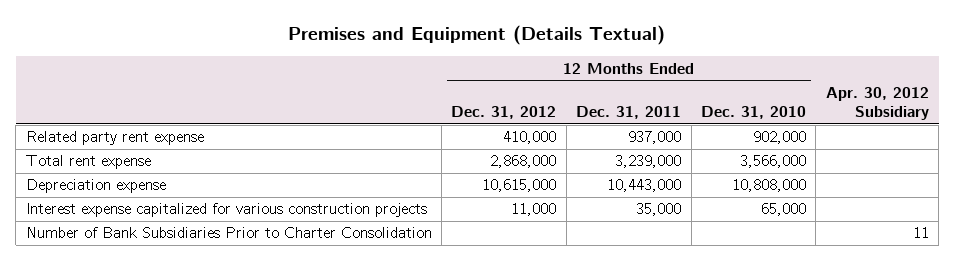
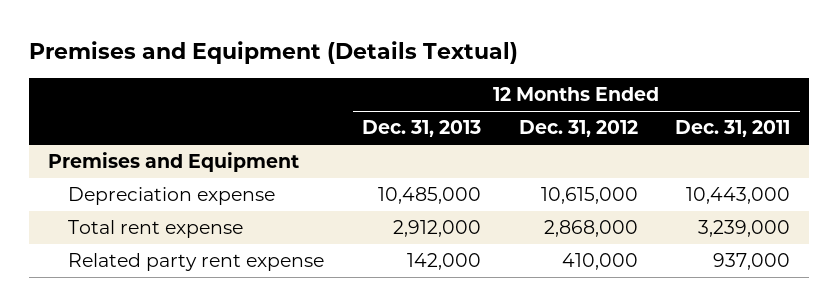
[701,106,807,120] Dec. 31, 2010 -> none
[825,86,929,121] Apr. 30, 2012 Subsidiary -> none
none -> [361,120,481,138] Dec. 31, 2013
none -> [48,152,300,173] Premises and Equipment
[25,203,427,218] Interest expense capitalized for various construction projects -> none
[25,227,432,239] Number of Bank Subsidiaries Prior to Charter Consolidation -> none
[25,155,151,170] Total rent expense -> [68,220,244,239] Total rent expense
[25,131,204,146] Related party rent expense -> [68,253,325,272] Related party rent expense

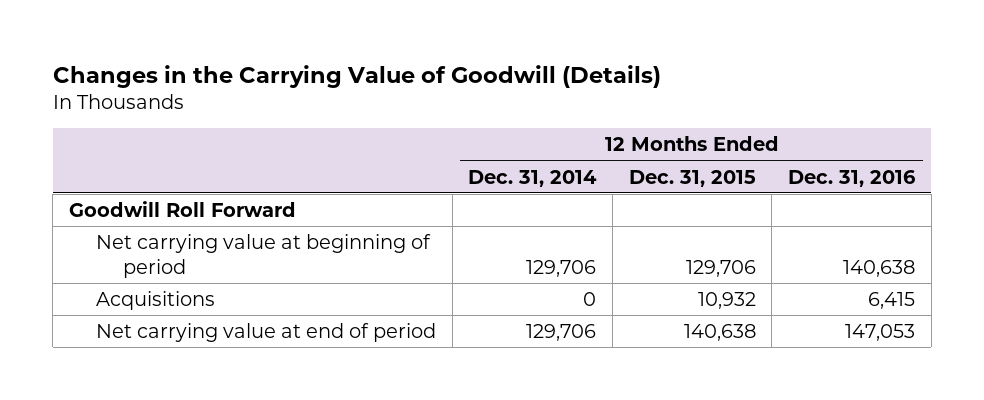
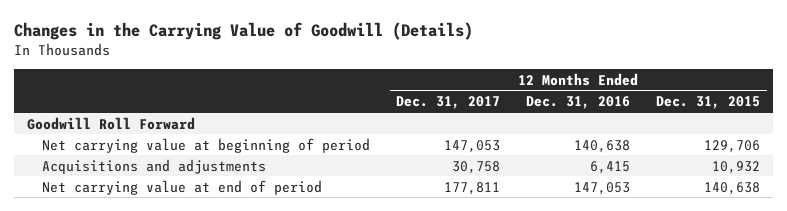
[468,169,598,187] Dec. 31, 2014 -> none
none -> [396,96,501,110] Dec. 31, 2017
[96,290,216,310] Acquisitions -> [41,158,266,174] Acquisitions and adjustments

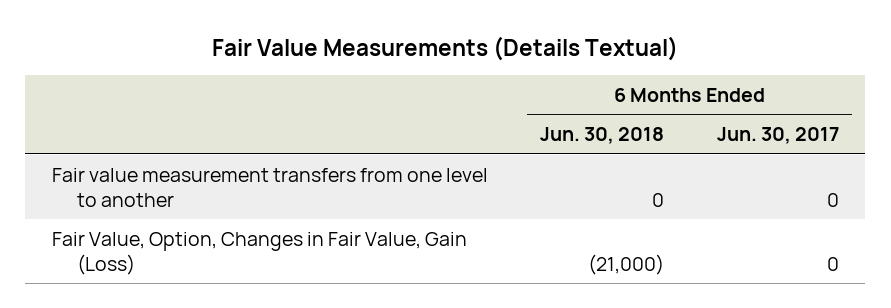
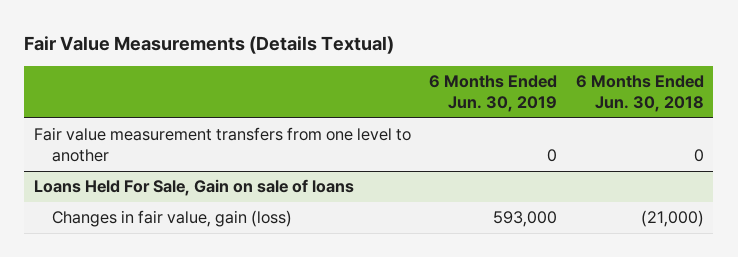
[717,127,840,145] Jun. 30, 2017 -> none
none -> [429,75,558,113] 6 Months Ended Jun. 30, 2019
none -> [33,179,354,197] Loans Held For Sale, Gain on sale of loans
[51,231,467,276] Fair Value, Option, Changes in Fair Value, Gain (Loss) -> [51,210,292,228] Changes in fair value, gain (loss)

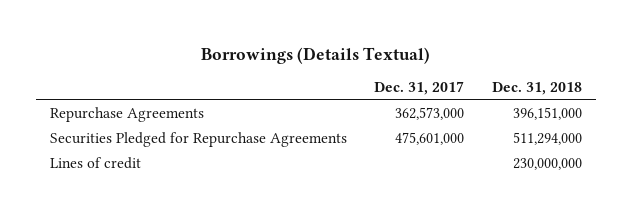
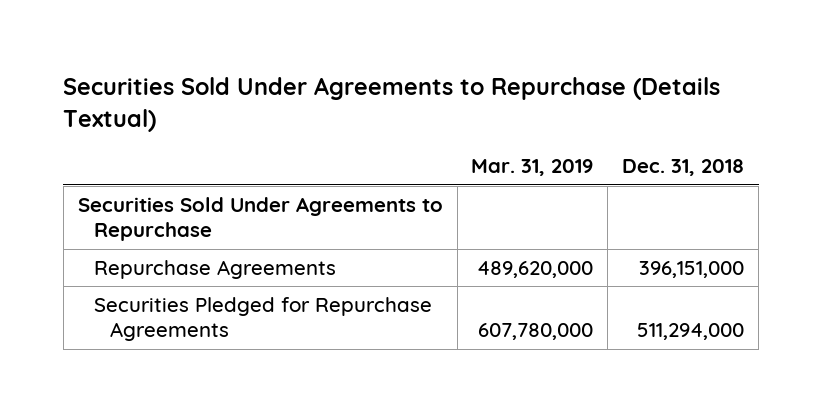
[200,46,430,64] Borrowings (Details Textual) -> [63,77,721,133] Securities Sold Under Agreements to Repurchase (Details Textual)
[374,81,465,96] Dec. 31, 2017 -> none
none -> [471,159,594,177] Mar. 31, 2019
none -> [77,196,443,242] Securities Sold Under Agreements to Repurchase
[49,157,141,170] Lines of credit -> none

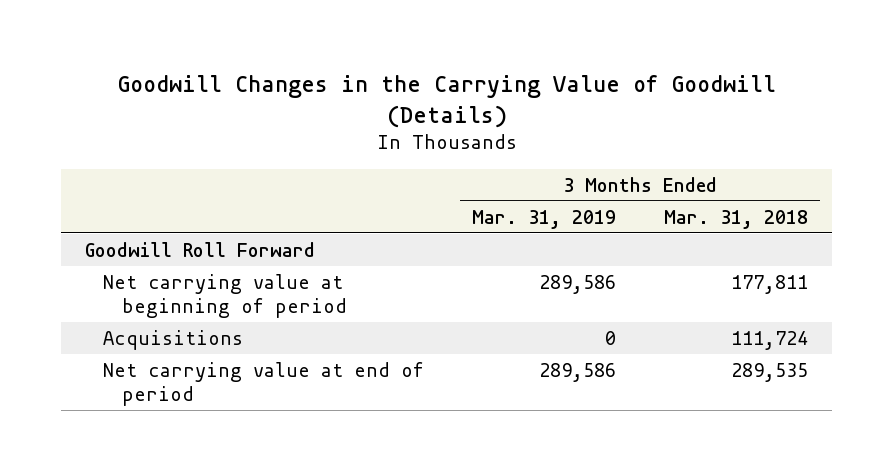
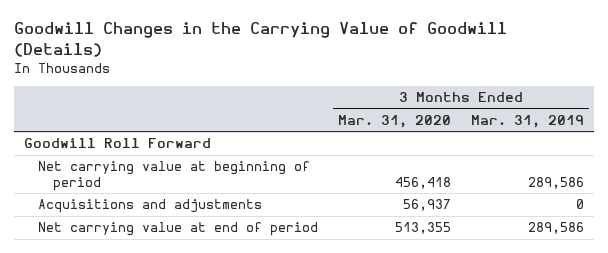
[664,209,809,229] Mar. 31, 2018 -> none
none -> [338,114,452,128] Mar. 31, 2020
[103,329,244,350] Acquisitions -> [38,199,263,214] Acquisitions and adjustments

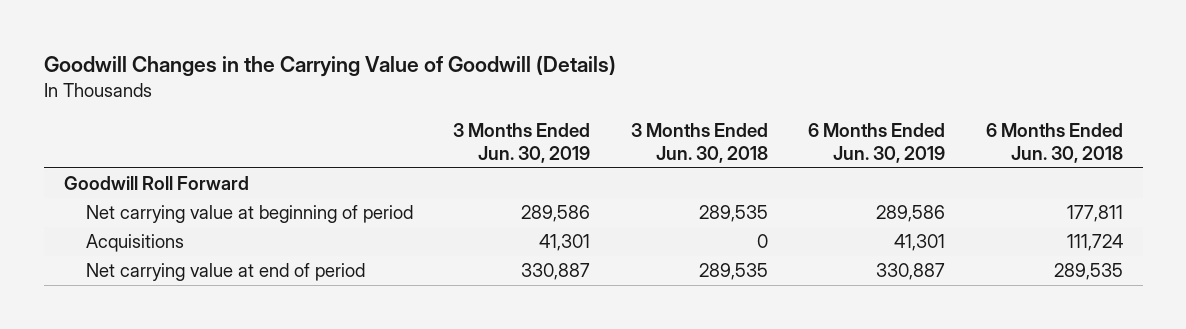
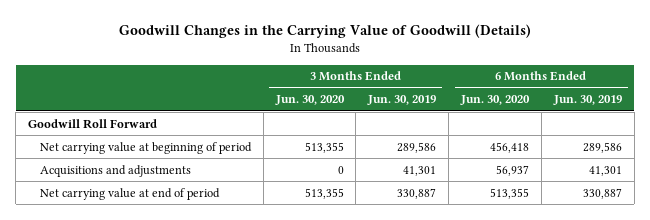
[630,123,768,163] 3 Months Ended Jun. 30, 2018 -> none
[985,123,1123,163] 6 Months Ended Jun. 30, 2018 -> none
none -> [274,95,345,106] Jun. 30, 2020
none -> [459,95,530,106] Jun. 30, 2020
[86,234,185,253] Acquisitions -> [39,164,191,177] Acquisitions and adjustments

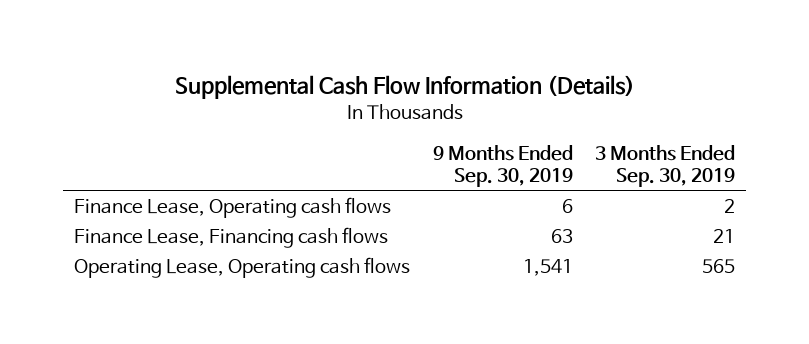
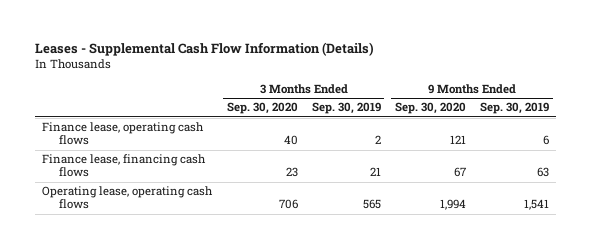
[174,75,635,100] Supplemental Cash Flow Information (Details) -> [35,41,375,56] Leases - Supplemental Cash Flow Information (Details)
none -> [226,102,298,115] Sep. 30, 2020
none -> [394,102,466,115] Sep. 30, 2020
[74,196,392,218] Finance Lease, Operating cash flows -> [42,122,205,146] Finance lease, operating cash flows
[74,226,389,248] Finance Lease, Financing cash flows -> [42,154,207,178] Finance lease, financing cash flows
[74,256,411,278] Operating Lease, Operating cash flows -> [42,186,214,210] Operating lease, operating cash flows

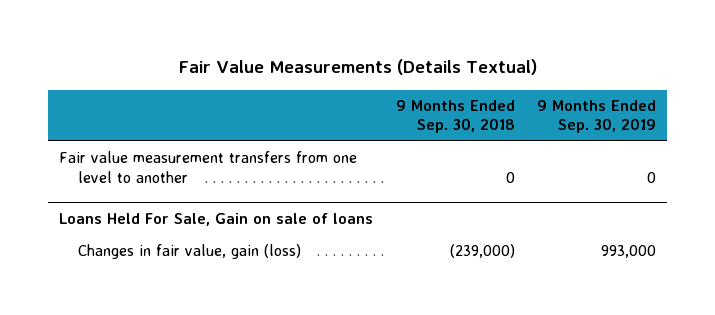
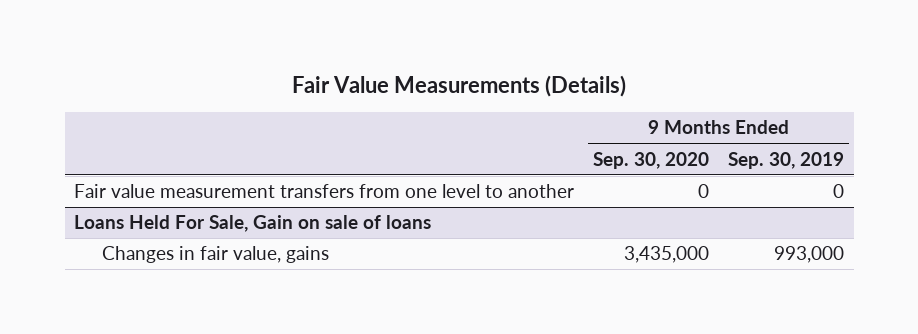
[178,59,537,76] Fair Value Measurements (Details Textual) -> [292,75,627,98] Fair Value Measurements (Details)
[395,100,515,134] 9 Months Ended Sep. 30, 2018 -> none
none -> [593,151,710,169] Sep. 30, 2020
[78,244,302,260] Changes in fair value, gain (loss) -> [101,246,329,264] Changes in fair value, gains

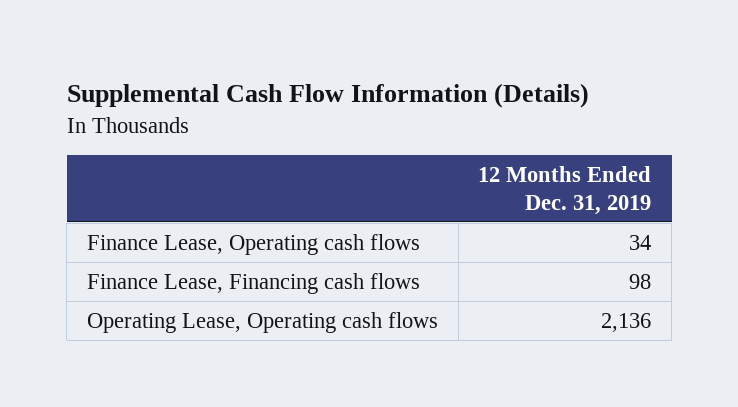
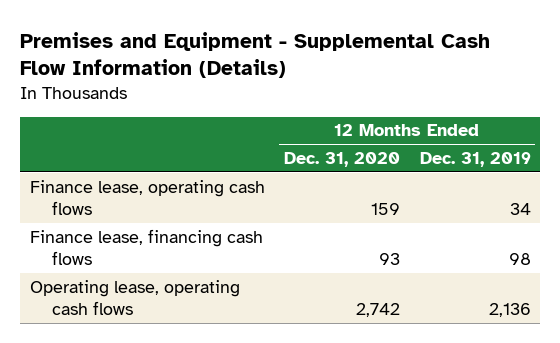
[66,83,589,109] Supplemental Cash Flow Information (Details) -> [20,31,491,79] Premises and Equipment - Supplemental Cash Flow Information (Details)
none -> [284,152,401,168] Dec. 31, 2020
[87,233,421,255] Finance Lease, Operating cash flows -> [29,179,265,216] Finance lease, operating cash flows
[87,272,421,294] Finance Lease, Financing cash flows -> [29,228,263,266] Finance lease, financing cash flows
[87,311,439,333] Operating Lease, Operating cash flows -> [29,279,240,316] Operating lease, operating cash flows

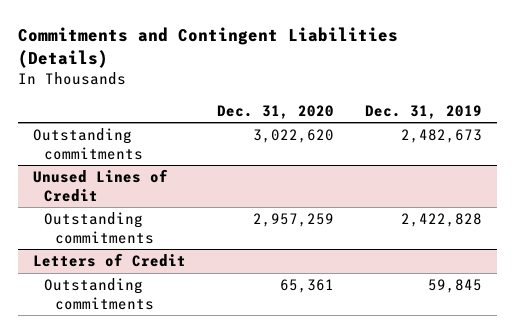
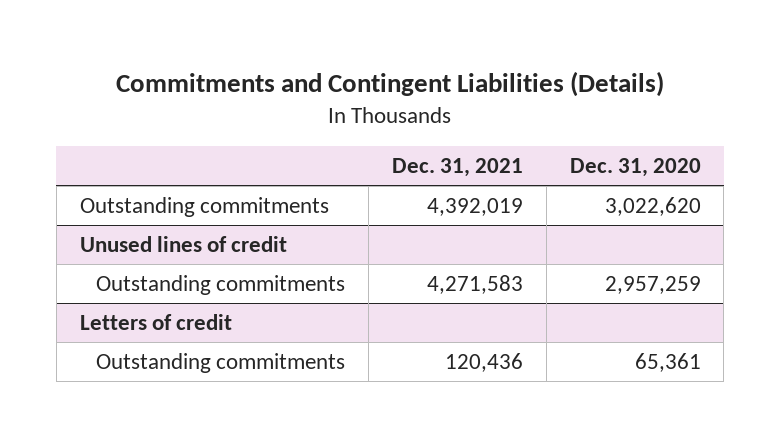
[364,104,482,119] Dec. 31, 2019 -> none
none -> [392,157,524,177] Dec. 31, 2021
[33,169,169,202] Unused Lines of Credit -> [79,236,287,253] Unused lines of credit
[33,253,187,268] Letters of Credit -> [79,314,232,331] Letters of credit

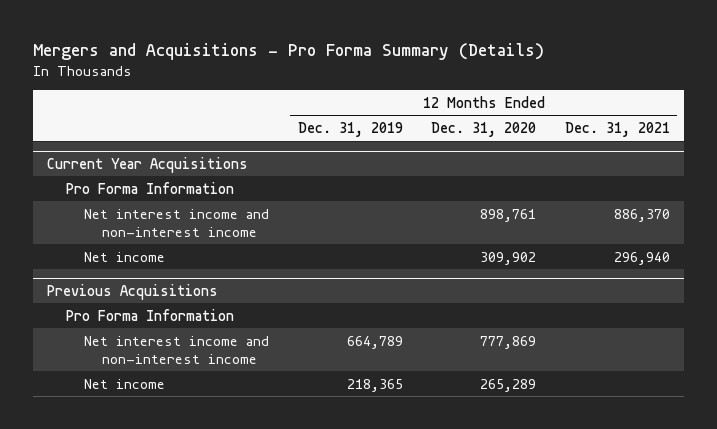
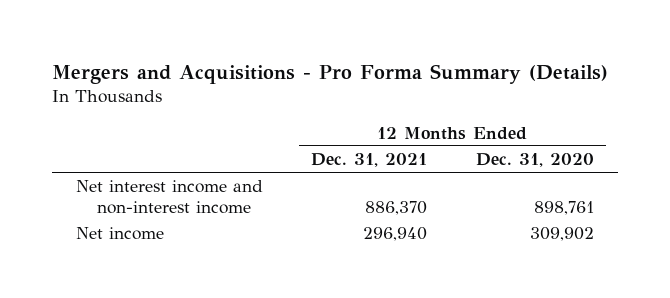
[297,122,403,138] Dec. 31, 2019 -> none
[47,156,249,173] Current Year Acquisitions -> none
[65,181,234,194] Pro Forma Information -> none
[47,283,219,300] Previous Acquisitions -> none
[65,308,234,321] Pro Forma Information -> none
[83,335,269,364] Net interest income and non-interest income -> none
[83,378,165,389] Net income -> none

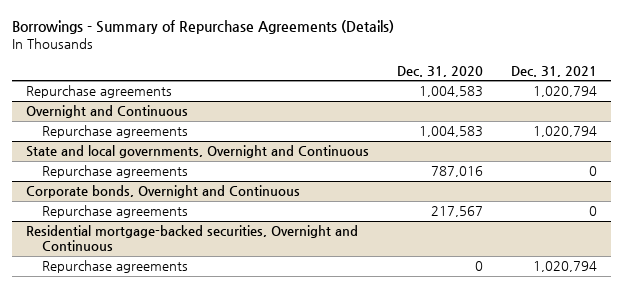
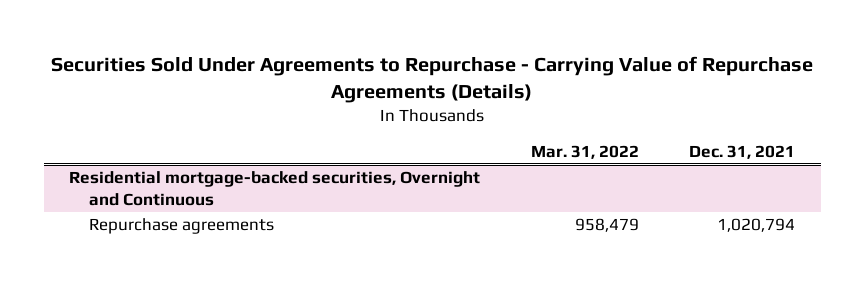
[11,19,394,34] Borrowings - Summary of Repurchase Agreements (Details) -> [51,55,814,103] Securities Sold Under Agreements to Repurchase - Carrying Value of Repurchase Agreements (Details)
[397,65,484,77] Dec. 31, 2020 -> none
none -> [530,144,639,159] Mar. 31, 2022
[25,85,172,99] Repurchase agreements -> none
[25,105,188,119] Overnight and Continuous -> none
[41,125,188,139] Repurchase agreements -> none
[25,145,369,159] State and local governments, Overnight and Continuous -> none
[41,165,188,179] Repurchase agreements -> none
[25,185,300,199] Corporate bonds, Overnight and Continuous -> none
[41,205,188,219] Repurchase agreements -> none

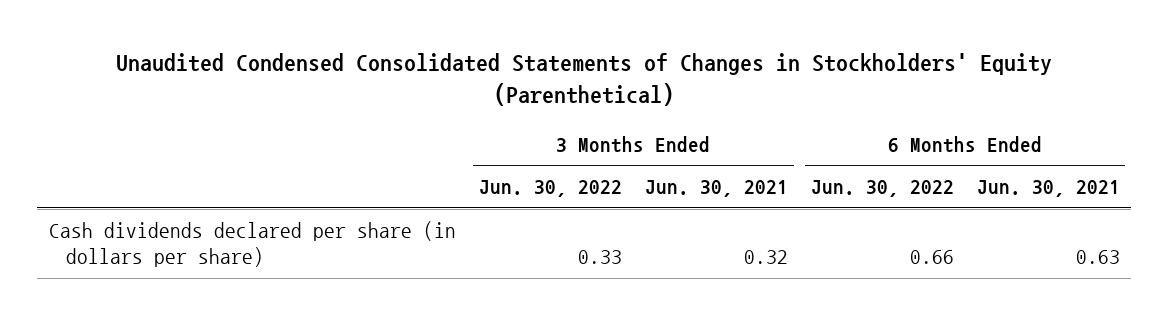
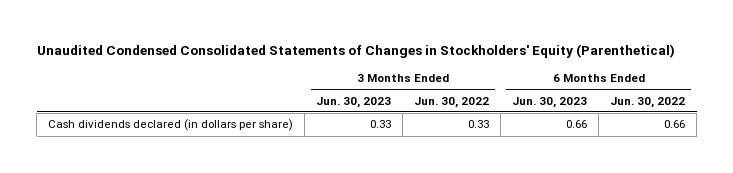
[644,179,788,197] Jun. 30, 2021 -> none
[976,179,1120,197] Jun. 30, 2021 -> none
none -> [316,96,392,108] Jun. 30, 2023
none -> [512,96,588,108] Jun. 30, 2023
[48,220,456,268] Cash dividends declared per share (in dollars per share) -> [48,119,294,132] Cash dividends declared (in dollars per share)

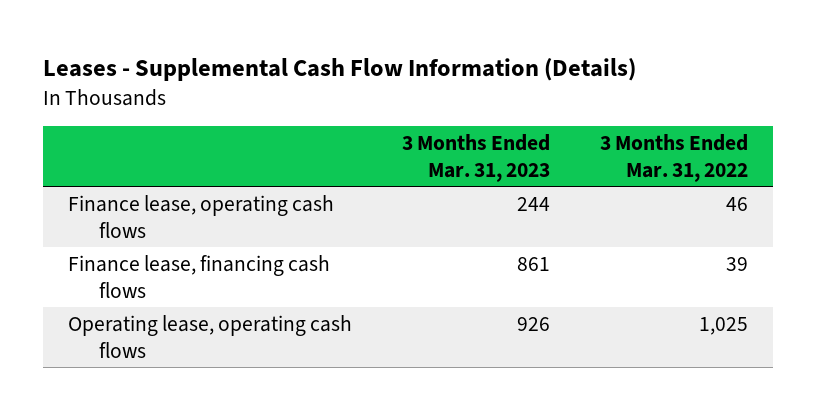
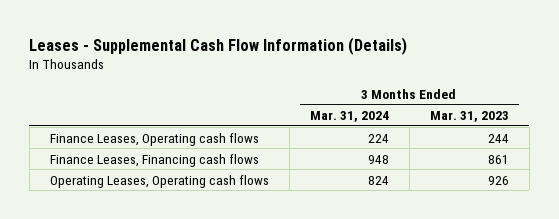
[600,133,749,182] 3 Months Ended Mar. 31, 2022 -> none
none -> [309,110,389,122] Mar. 31, 2024
[67,194,334,238] Finance lease, operating cash flows -> [49,132,259,146] Finance Leases, Operating cash flows
[67,254,330,298] Finance lease, financing cash flows -> [49,153,259,167] Finance Leases, Financing cash flows
[67,314,352,358] Operating lease, operating cash flows -> [49,174,269,188] Operating Leases, Operating cash flows

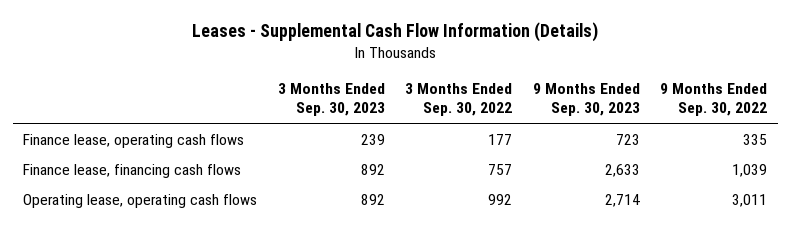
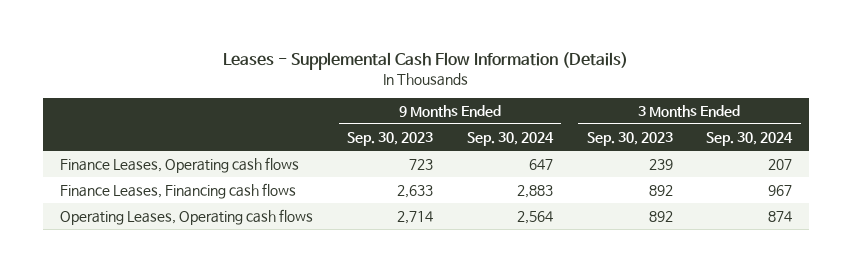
[405,82,513,117] 3 Months Ended Sep. 30, 2022 -> none
[660,82,768,117] 9 Months Ended Sep. 30, 2022 -> none
none -> [466,131,554,146] Sep. 30, 2024
none -> [706,131,794,146] Sep. 30, 2024
[23,133,245,148] Finance lease, operating cash flows -> [60,157,300,174] Finance Leases, Operating cash flows
[23,163,242,178] Finance lease, financing cash flows -> [60,183,297,200] Finance Leases, Financing cash flows
[23,193,258,208] Operating lease, operating cash flows -> [60,209,314,226] Operating Leases, Operating cash flows

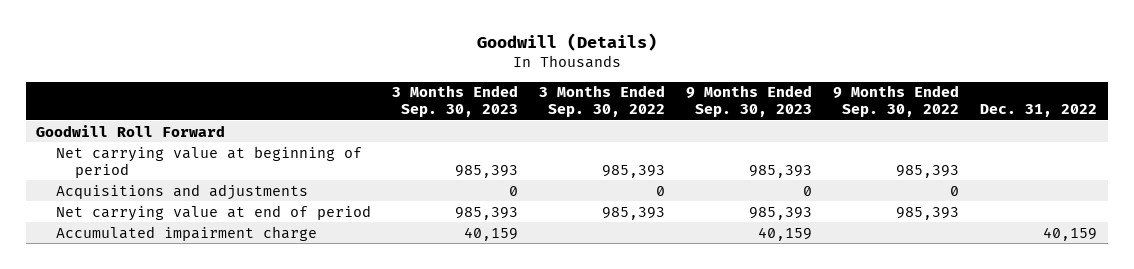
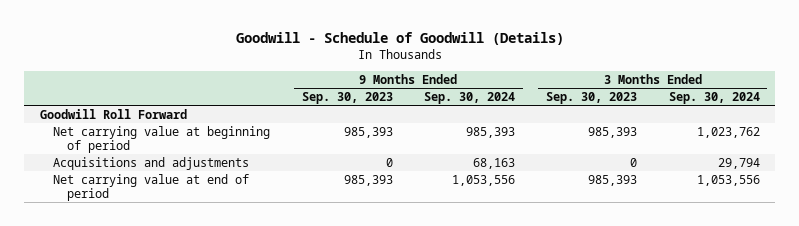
[476,33,657,52] Goodwill (Details) -> [235,31,564,45] Goodwill - Schedule of Goodwill (Details)
[538,85,665,118] 3 Months Ended Sep. 30, 2022 -> none
[833,85,960,118] 9 Months Ended Sep. 30, 2022 -> none
[980,104,1098,118] Dec. 31, 2022 -> none
none -> [423,92,515,105] Sep. 30, 2024
none -> [668,92,760,105] Sep. 30, 2024
[55,225,317,241] Accumulated impairment charge -> none

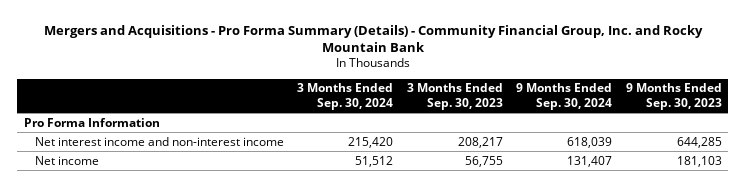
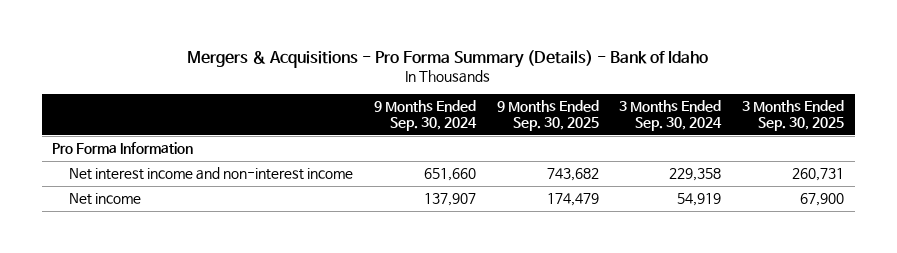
[43,24,703,53] Mergers and Acquisitions - Pro Forma Summary (Details) - Community Financial Group, Inc. and Rocky Mountain Bank -> [187,49,709,68] Mergers & Acquisitions - Pro Forma Summary (Details) - Bank of Idaho
[406,83,503,110] 3 Months Ended Sep. 30, 2023 -> none
[625,83,722,110] 9 Months Ended Sep. 30, 2023 -> none
none -> [496,100,599,132] 9 Months Ended Sep. 30, 2025
none -> [742,100,845,132] 3 Months Ended Sep. 30, 2025
[348,136,394,148] 215,420 -> [669,168,722,182] 229,358
[567,136,613,148] 618,039 -> [423,168,476,182] 651,660
[355,155,394,167] 51,512 -> [677,193,722,207] 54,919
[567,155,613,167] 131,407 -> [423,193,476,207] 137,907

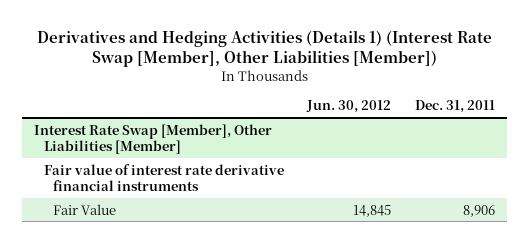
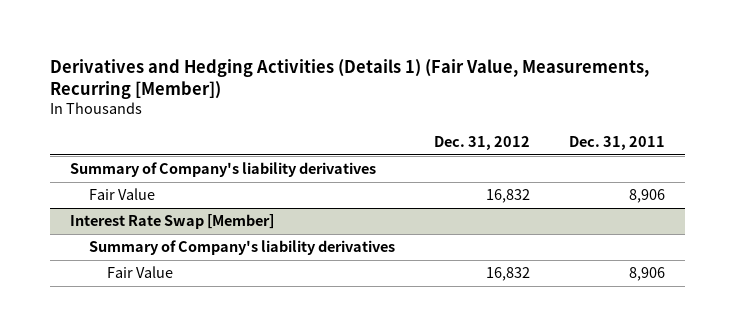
[36,29,492,67] Derivatives and Hedging Activities (Details 1) (Interest Rate Swap [Member], Other Liabilities [Member]) -> [50,58,650,99] Derivatives and Hedging Activities (Details 1) (Fair Value, Measurements, Recurring [Member])
[306,100,392,114] Jun. 30, 2012 -> none
none -> [433,136,530,151] Dec. 31, 2012
[34,123,273,154] Interest Rate Swap [Member], Other Liabilities [Member] -> none
[43,163,284,191] Fair value of interest rate derivative financial instruments -> [69,162,376,178] Summary of Company's liability derivatives
none -> [69,214,274,230] Interest Rate Swap [Member]
none -> [88,240,395,256] Summary of Company's liability derivatives
none -> [107,266,174,279] Fair Value

